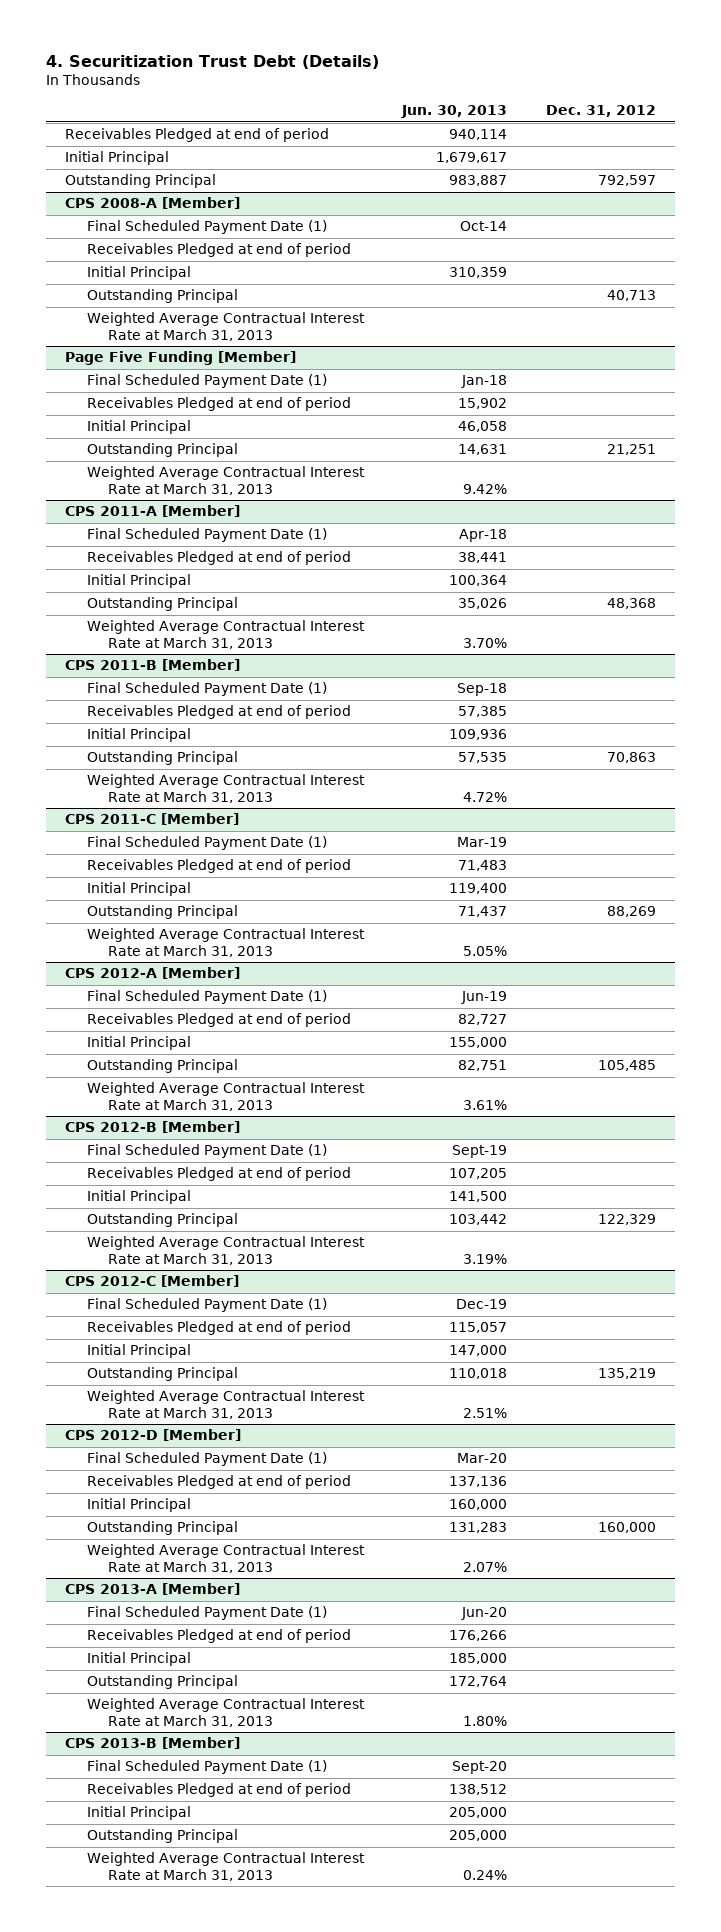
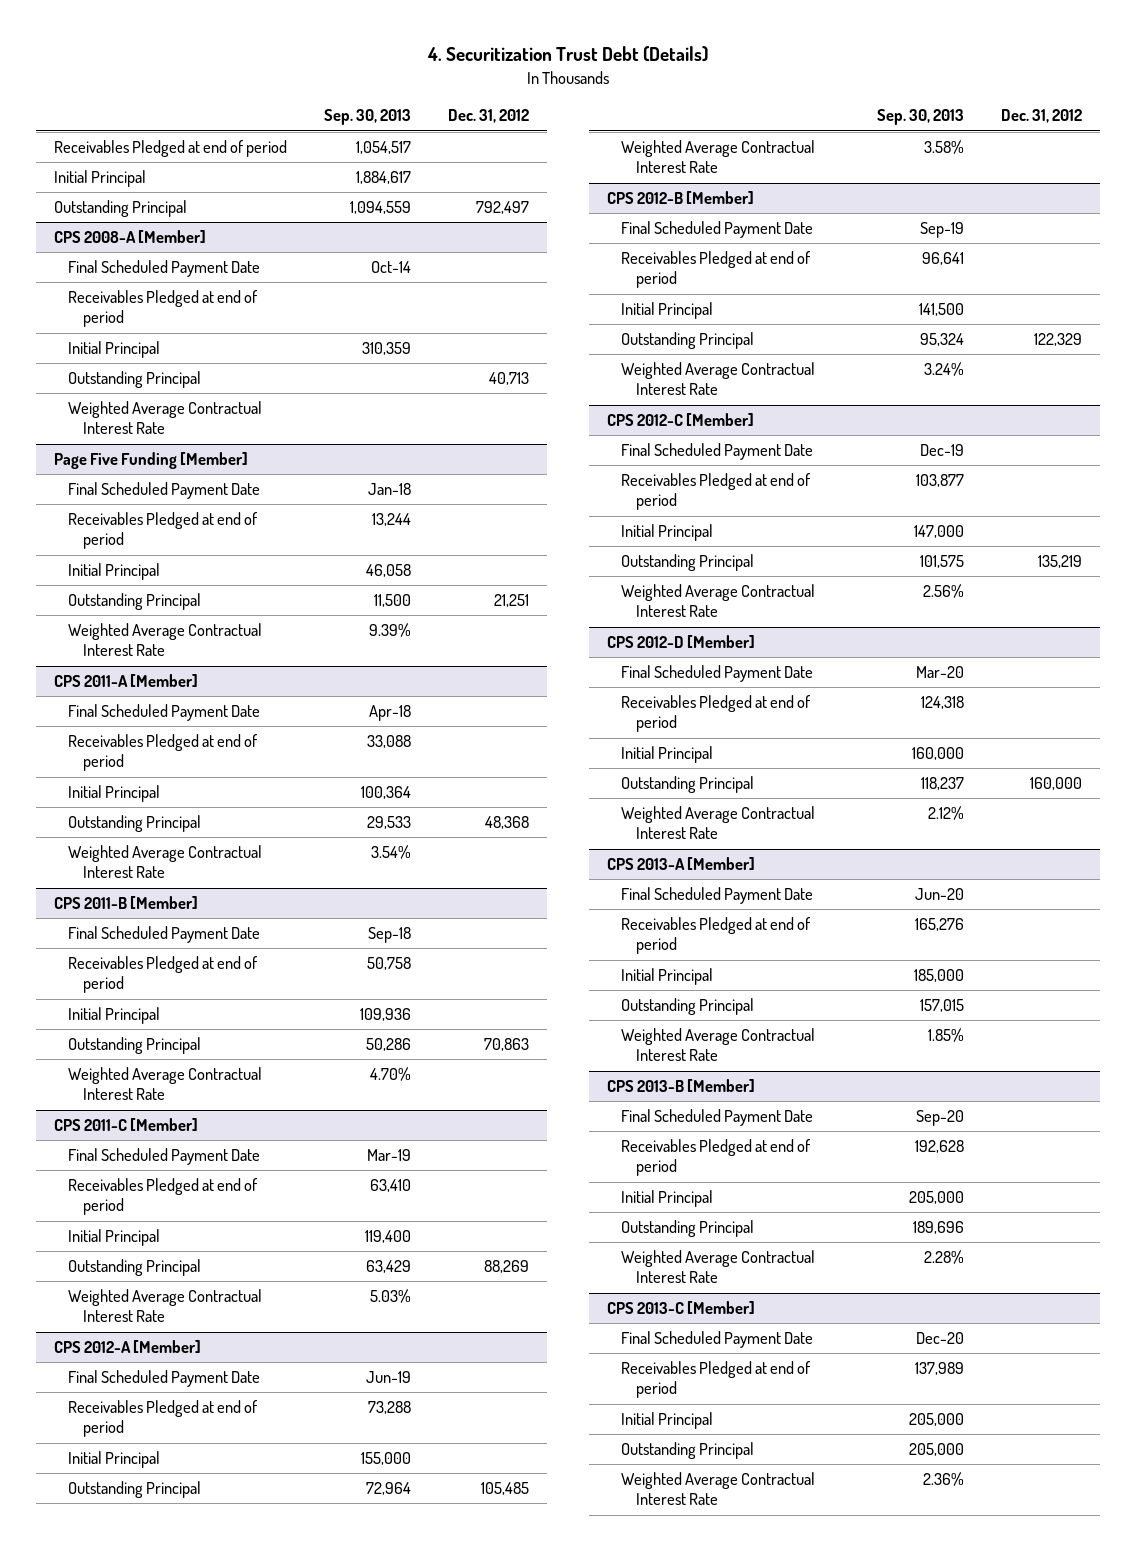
[401,105,508,119] Jun. 30, 2013 -> none
none -> [323,109,411,126] Sep. 30, 2013
[597,175,656,187] 792,597 -> [475,201,529,215] 792,497
[86,220,327,235] Final Scheduled Payment Date (1) -> [68,260,261,278] Final Scheduled Payment Date
[86,312,365,341] Weighted Average Contractual Interest Rate at March 31, 2013 -> [68,401,263,435] Weighted Average Contractual Interest Rate
[86,374,327,389] Final Scheduled Payment Date (1) -> [68,482,261,500] Final Scheduled Payment Date
[86,466,365,495] Weighted Average Contractual Interest Rate at March 31, 2013 -> [68,623,263,657] Weighted Average Contractual Interest Rate
[86,528,327,543] Final Scheduled Payment Date (1) -> [68,704,261,722] Final Scheduled Payment Date
[86,620,365,649] Weighted Average Contractual Interest Rate at March 31, 2013 -> [68,845,263,879] Weighted Average Contractual Interest Rate
[86,682,327,697] Final Scheduled Payment Date (1) -> [68,926,261,944] Final Scheduled Payment Date
[86,774,365,803] Weighted Average Contractual Interest Rate at March 31, 2013 -> [68,1067,263,1101] Weighted Average Contractual Interest Rate
[86,836,327,851] Final Scheduled Payment Date (1) -> [68,1148,261,1166] Final Scheduled Payment Date
[86,928,365,957] Weighted Average Contractual Interest Rate at March 31, 2013 -> [68,1289,263,1323] Weighted Average Contractual Interest Rate
[86,990,327,1005] Final Scheduled Payment Date (1) -> [68,1370,261,1388] Final Scheduled Payment Date
[86,1082,365,1111] Weighted Average Contractual Interest Rate at March 31, 2013 -> [621,140,816,174] Weighted Average Contractual Interest Rate
[86,1144,327,1159] Final Scheduled Payment Date (1) -> [621,221,814,239] Final Scheduled Payment Date
[86,1236,365,1265] Weighted Average Contractual Interest Rate at March 31, 2013 -> [621,362,816,396] Weighted Average Contractual Interest Rate
[86,1298,327,1313] Final Scheduled Payment Date (1) -> [621,443,814,461] Final Scheduled Payment Date
[86,1390,365,1419] Weighted Average Contractual Interest Rate at March 31, 2013 -> [621,584,816,618] Weighted Average Contractual Interest Rate
[86,1452,327,1467] Final Scheduled Payment Date (1) -> [621,665,814,683] Final Scheduled Payment Date
[86,1544,365,1573] Weighted Average Contractual Interest Rate at March 31, 2013 -> [621,806,816,840] Weighted Average Contractual Interest Rate
[86,1606,327,1621] Final Scheduled Payment Date (1) -> [621,887,814,905] Final Scheduled Payment Date
[86,1698,365,1727] Weighted Average Contractual Interest Rate at March 31, 2013 -> [621,1028,816,1062] Weighted Average Contractual Interest Rate
[86,1760,327,1775] Final Scheduled Payment Date (1) -> [621,1109,814,1127] Final Scheduled Payment Date
[86,1852,365,1881] Weighted Average Contractual Interest Rate at March 31, 2013 -> [621,1250,816,1284] Weighted Average Contractual Interest Rate
none -> [607,1301,756,1315] CPS 2013-C [Member]
none -> [621,1331,814,1349] Final Scheduled Payment Date
none -> [621,1361,812,1399] Receivables Pledged at end of period
none -> [621,1412,714,1430] Initial Principal
none -> [621,1442,755,1460] Outstanding Principal
none -> [621,1472,816,1506] Weighted Average Contractual Interest Rate

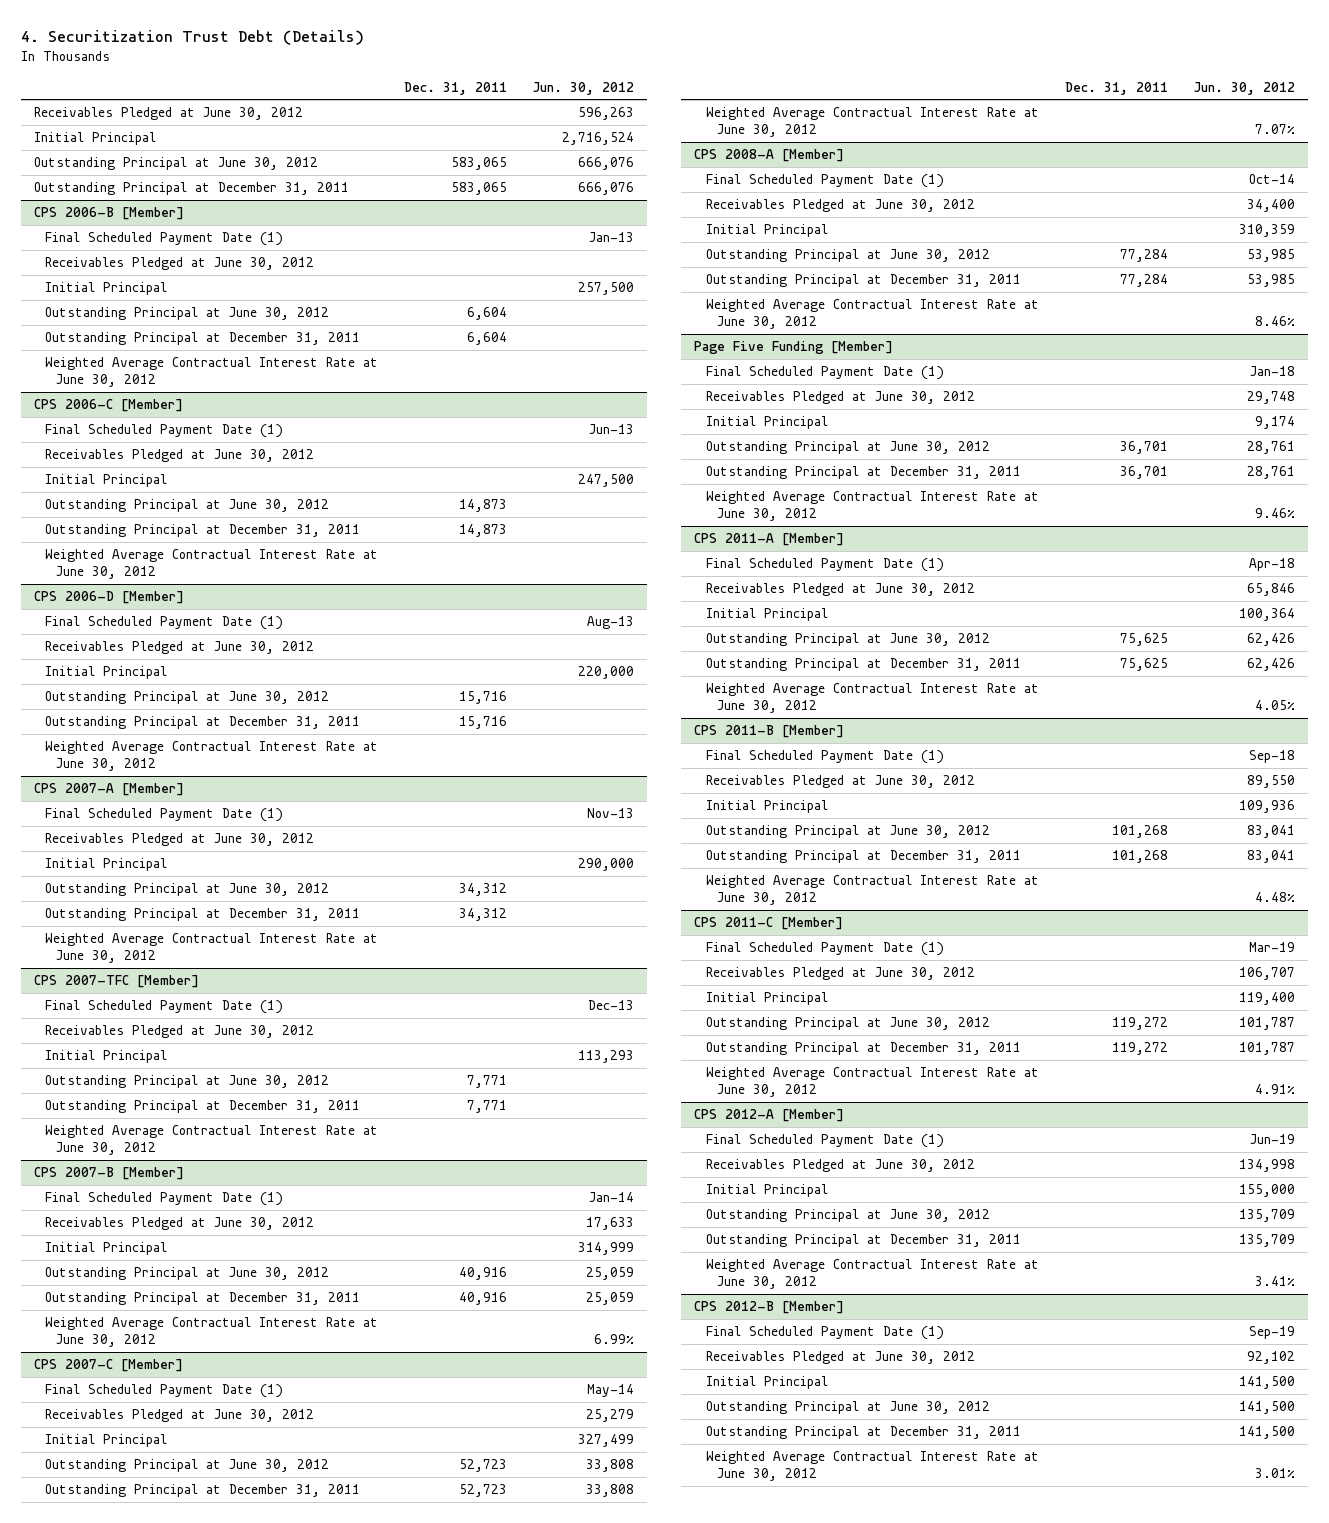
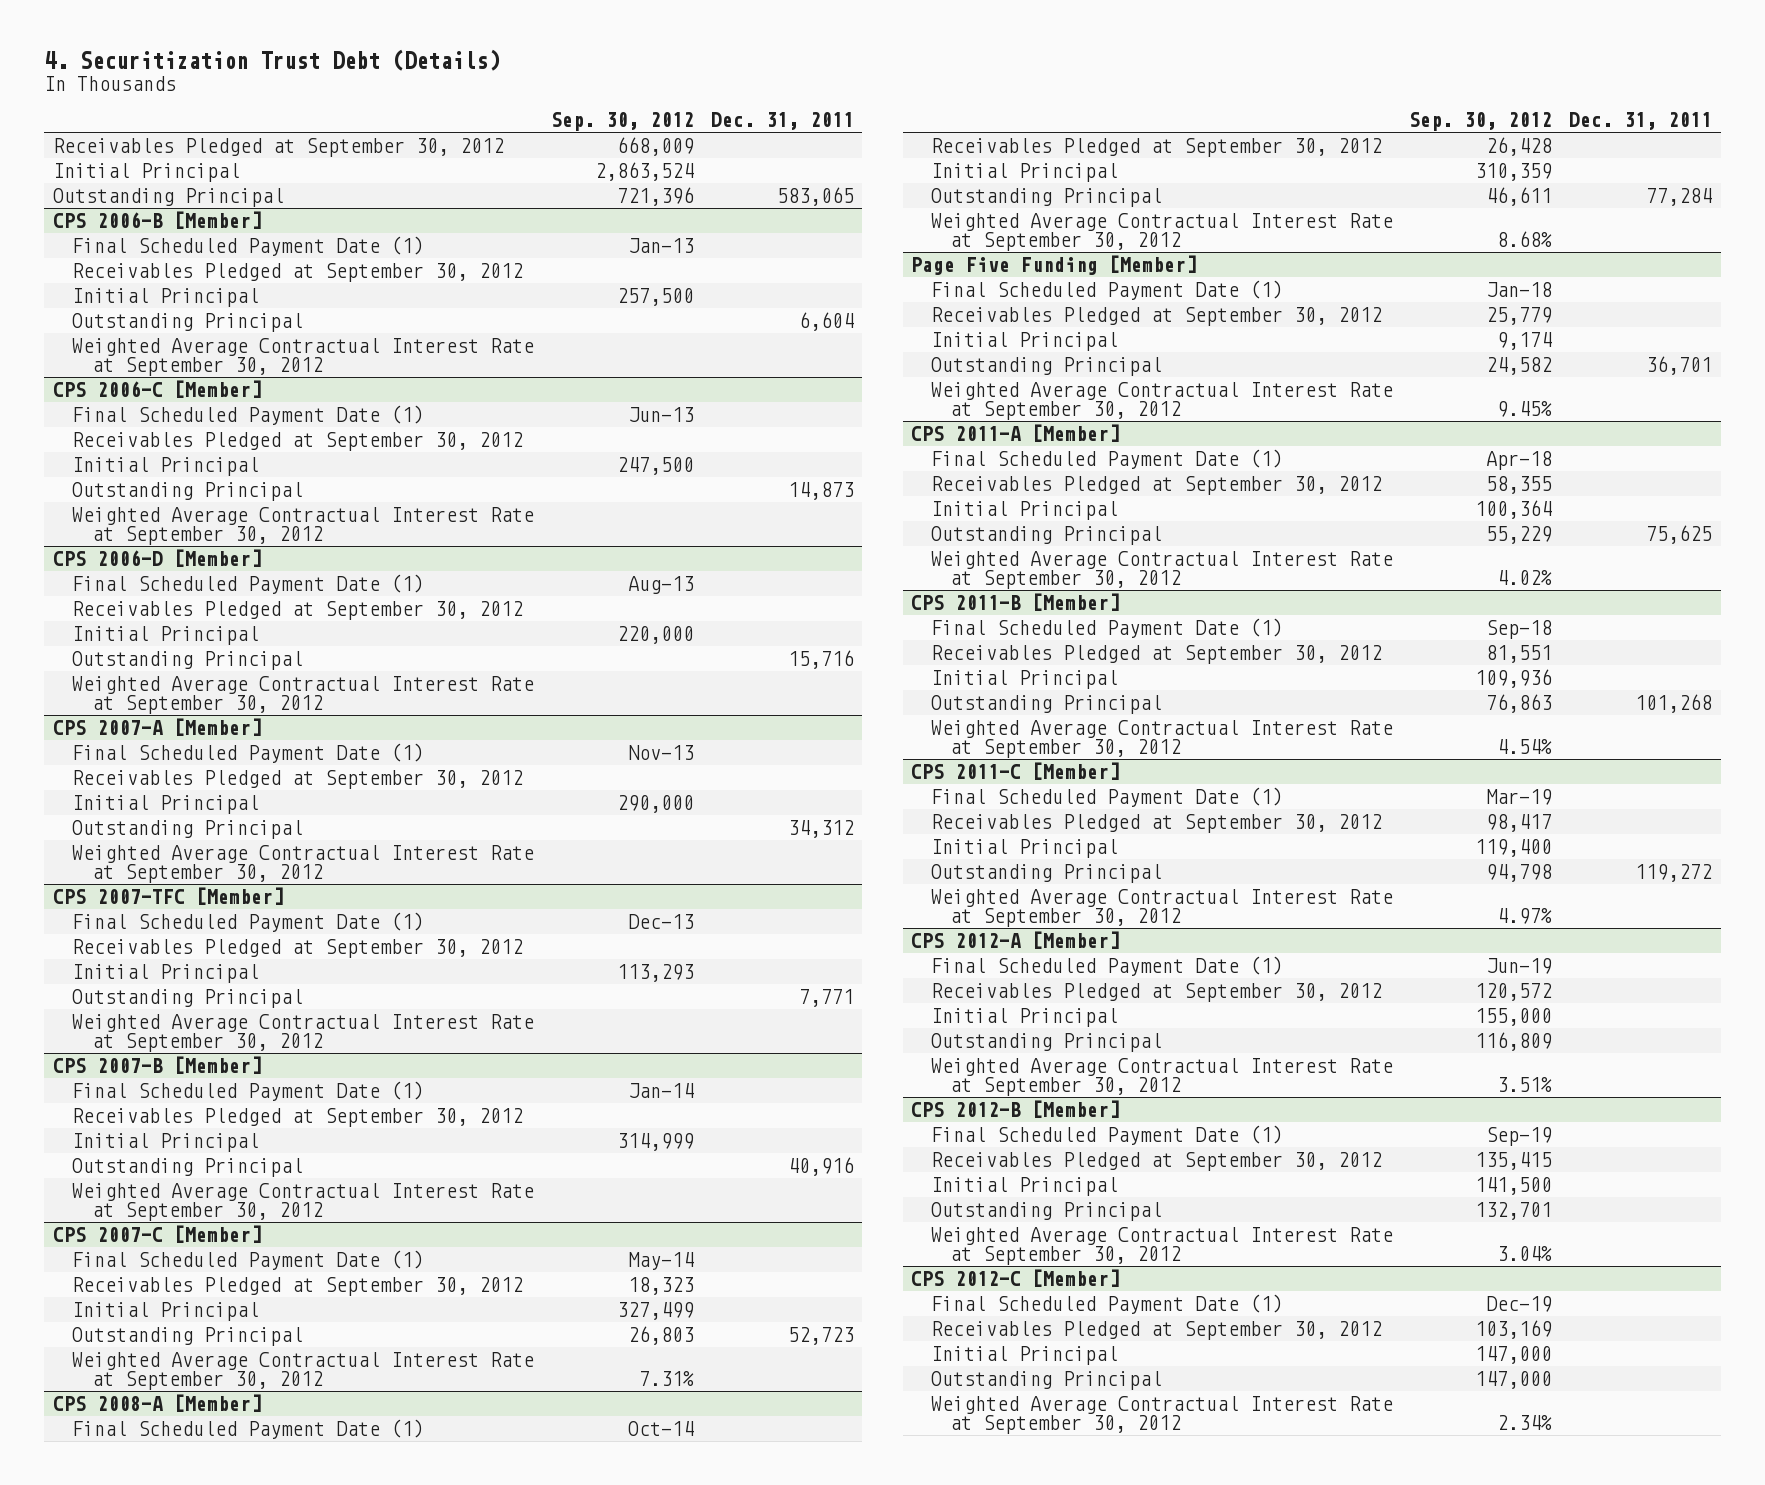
[533,81,635,95] Jun. 30, 2012 -> none
none -> [551,112,695,132] Sep. 30, 2012
[33,107,303,121] Receivables Pledged at June 30, 2012 -> [52,138,504,158] Receivables Pledged at September 30, 2012
[33,182,349,196] Outstanding Principal at December 31, 2011 -> none
[33,157,318,171] Outstanding Principal at June 30, 2012 -> [52,188,284,208] Outstanding Principal
[45,257,315,271] Receivables Pledged at June 30, 2012 -> [72,263,524,283] Receivables Pledged at September 30, 2012
[45,332,361,346] Outstanding Principal at December 31, 2011 -> none
[45,307,330,321] Outstanding Principal at June 30, 2012 -> [72,313,304,333] Outstanding Principal
[45,357,379,388] Weighted Average Contractual Interest Rate at June 30, 2012 -> [72,338,535,376] Weighted Average Contractual Interest Rate at September 30, 2012
[45,449,315,463] Receivables Pledged at June 30, 2012 -> [72,432,524,452] Receivables Pledged at September 30, 2012
[45,524,361,538] Outstanding Principal at December 31, 2011 -> none
[45,499,330,513] Outstanding Principal at June 30, 2012 -> [72,482,304,502] Outstanding Principal
[45,549,379,580] Weighted Average Contractual Interest Rate at June 30, 2012 -> [72,507,535,545] Weighted Average Contractual Interest Rate at September 30, 2012
[45,641,315,655] Receivables Pledged at June 30, 2012 -> [72,601,524,621] Receivables Pledged at September 30, 2012
[45,716,361,730] Outstanding Principal at December 31, 2011 -> none
[45,691,330,705] Outstanding Principal at June 30, 2012 -> [72,651,304,671] Outstanding Principal
[45,741,379,772] Weighted Average Contractual Interest Rate at June 30, 2012 -> [72,676,535,714] Weighted Average Contractual Interest Rate at September 30, 2012
[45,833,315,847] Receivables Pledged at June 30, 2012 -> [72,770,524,790] Receivables Pledged at September 30, 2012
[45,908,361,922] Outstanding Principal at December 31, 2011 -> none
[45,883,330,897] Outstanding Principal at June 30, 2012 -> [72,820,304,840] Outstanding Principal
[45,933,379,964] Weighted Average Contractual Interest Rate at June 30, 2012 -> [72,845,535,883] Weighted Average Contractual Interest Rate at September 30, 2012
[45,1025,315,1039] Receivables Pledged at June 30, 2012 -> [72,939,524,959] Receivables Pledged at September 30, 2012
[45,1100,361,1114] Outstanding Principal at December 31, 2011 -> none
[45,1075,330,1089] Outstanding Principal at June 30, 2012 -> [72,989,304,1009] Outstanding Principal
[45,1125,379,1156] Weighted Average Contractual Interest Rate at June 30, 2012 -> [72,1014,535,1052] Weighted Average Contractual Interest Rate at September 30, 2012
[45,1217,315,1231] Receivables Pledged at June 30, 2012 -> [72,1108,524,1128] Receivables Pledged at September 30, 2012
[45,1292,361,1306] Outstanding Principal at December 31, 2011 -> none
[45,1267,330,1281] Outstanding Principal at June 30, 2012 -> [72,1158,304,1178] Outstanding Principal
[45,1317,379,1348] Weighted Average Contractual Interest Rate at June 30, 2012 -> [72,1183,535,1221] Weighted Average Contractual Interest Rate at September 30, 2012
[45,1409,315,1423] Receivables Pledged at June 30, 2012 -> [72,1277,524,1297] Receivables Pledged at September 30, 2012
[45,1484,361,1498] Outstanding Principal at December 31, 2011 -> none
[45,1459,330,1473] Outstanding Principal at June 30, 2012 -> [72,1327,304,1347] Outstanding Principal
[705,107,1039,138] Weighted Average Contractual Interest Rate at June 30, 2012 -> [72,1352,535,1390] Weighted Average Contractual Interest Rate at September 30, 2012
[705,199,975,213] Receivables Pledged at June 30, 2012 -> [930,138,1382,158] Receivables Pledged at September 30, 2012
[705,274,1021,288] Outstanding Principal at December 31, 2011 -> none
[705,249,990,263] Outstanding Principal at June 30, 2012 -> [930,188,1162,208] Outstanding Principal
[705,299,1039,330] Weighted Average Contractual Interest Rate at June 30, 2012 -> [930,213,1393,251] Weighted Average Contractual Interest Rate at September 30, 2012
[705,391,975,405] Receivables Pledged at June 30, 2012 -> [930,307,1382,327] Receivables Pledged at September 30, 2012
[705,466,1021,480] Outstanding Principal at December 31, 2011 -> none
[705,441,990,455] Outstanding Principal at June 30, 2012 -> [930,357,1162,377] Outstanding Principal
[705,491,1039,522] Weighted Average Contractual Interest Rate at June 30, 2012 -> [930,382,1393,420] Weighted Average Contractual Interest Rate at September 30, 2012
[705,583,975,597] Receivables Pledged at June 30, 2012 -> [930,476,1382,496] Receivables Pledged at September 30, 2012
[705,658,1021,672] Outstanding Principal at December 31, 2011 -> none
[705,633,990,647] Outstanding Principal at June 30, 2012 -> [930,526,1162,546] Outstanding Principal
[705,683,1039,714] Weighted Average Contractual Interest Rate at June 30, 2012 -> [930,551,1393,589] Weighted Average Contractual Interest Rate at September 30, 2012
[705,775,975,789] Receivables Pledged at June 30, 2012 -> [930,645,1382,665] Receivables Pledged at September 30, 2012
[705,850,1021,864] Outstanding Principal at December 31, 2011 -> none
[705,825,990,839] Outstanding Principal at June 30, 2012 -> [930,695,1162,715] Outstanding Principal
[705,875,1039,906] Weighted Average Contractual Interest Rate at June 30, 2012 -> [930,720,1393,758] Weighted Average Contractual Interest Rate at September 30, 2012
[705,967,975,981] Receivables Pledged at June 30, 2012 -> [930,814,1382,834] Receivables Pledged at September 30, 2012
[705,1042,1021,1056] Outstanding Principal at December 31, 2011 -> none
[705,1017,990,1031] Outstanding Principal at June 30, 2012 -> [930,864,1162,884] Outstanding Principal
[705,1067,1039,1098] Weighted Average Contractual Interest Rate at June 30, 2012 -> [930,889,1393,927] Weighted Average Contractual Interest Rate at September 30, 2012
[705,1159,975,1173] Receivables Pledged at June 30, 2012 -> [930,983,1382,1003] Receivables Pledged at September 30, 2012
[705,1234,1021,1248] Outstanding Principal at December 31, 2011 -> none
[705,1209,990,1223] Outstanding Principal at June 30, 2012 -> [930,1033,1162,1053] Outstanding Principal
[705,1259,1039,1290] Weighted Average Contractual Interest Rate at June 30, 2012 -> [930,1058,1393,1096] Weighted Average Contractual Interest Rate at September 30, 2012
[705,1351,975,1365] Receivables Pledged at June 30, 2012 -> [930,1152,1382,1172] Receivables Pledged at September 30, 2012
[705,1426,1021,1440] Outstanding Principal at December 31, 2011 -> none
[705,1401,990,1415] Outstanding Principal at June 30, 2012 -> [930,1202,1162,1222] Outstanding Principal
[705,1451,1039,1482] Weighted Average Contractual Interest Rate at June 30, 2012 -> [930,1227,1393,1265] Weighted Average Contractual Interest Rate at September 30, 2012
none -> [910,1269,1120,1288] CPS 2012-C [Member]
none -> [930,1294,1283,1315] Final Scheduled Payment Date (1)
none -> [930,1321,1382,1341] Receivables Pledged at September 30, 2012
none -> [930,1346,1118,1366] Initial Principal
none -> [930,1371,1162,1391] Outstanding Principal
none -> [930,1396,1393,1434] Weighted Average Contractual Interest Rate at September 30, 2012

